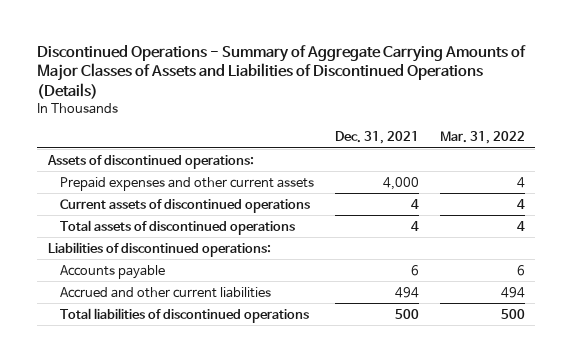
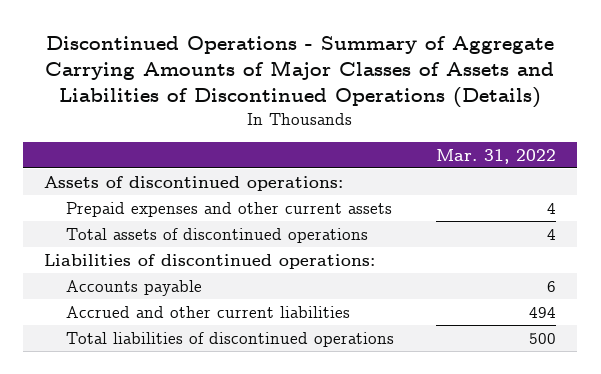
[334,131,419,145] Dec. 31, 2021 -> none
[59,198,310,213] Current assets of discontinued operations -> none

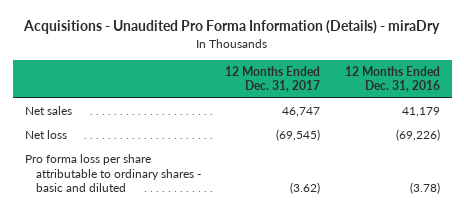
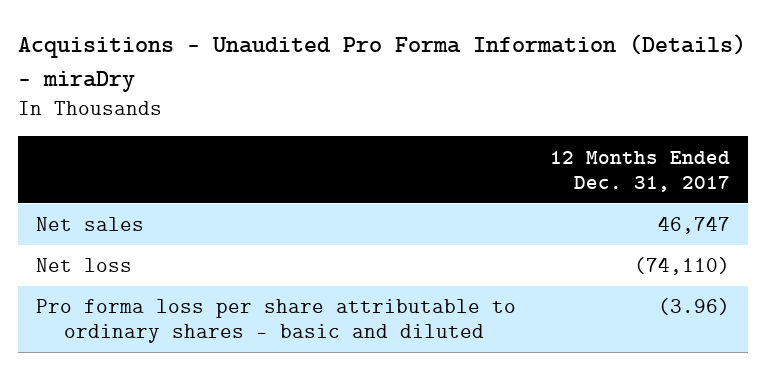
[344,65,440,93] 12 Months Ended Dec. 31, 2016 -> none
[276,129,321,142] (69,545) -> [634,257,731,276] (74,110)
[290,182,321,195] (3.62) -> [658,298,731,316] (3.96)

